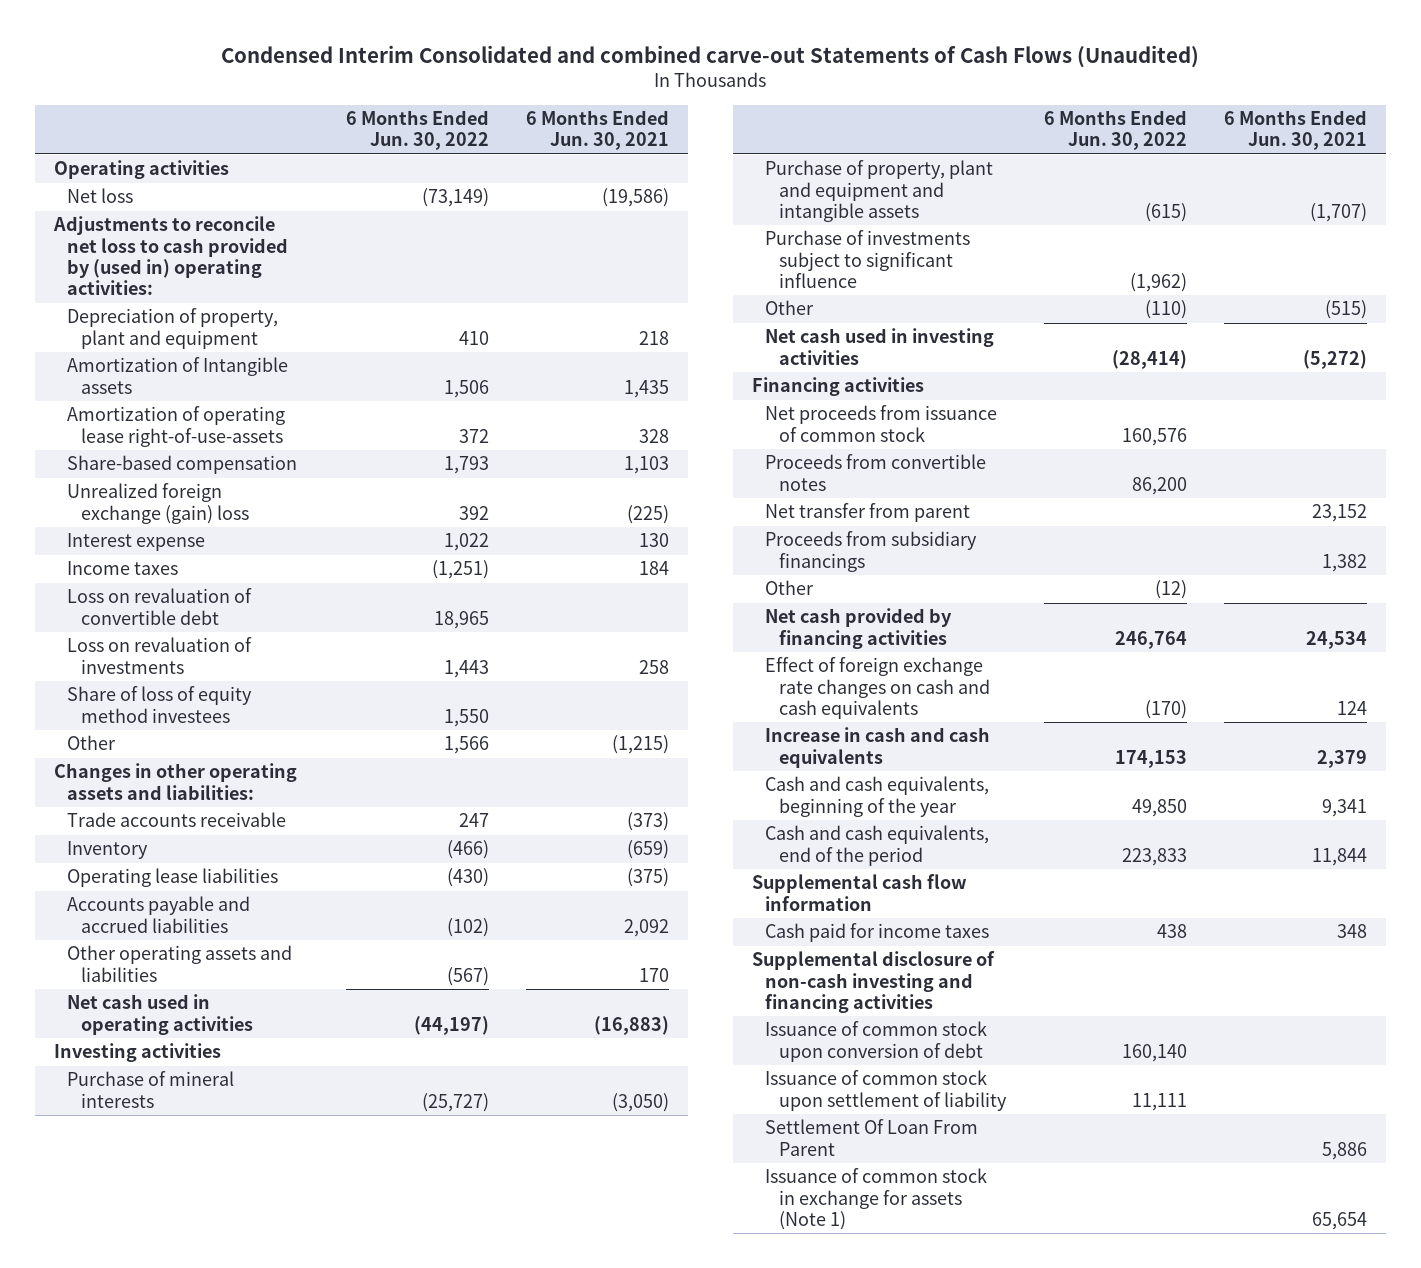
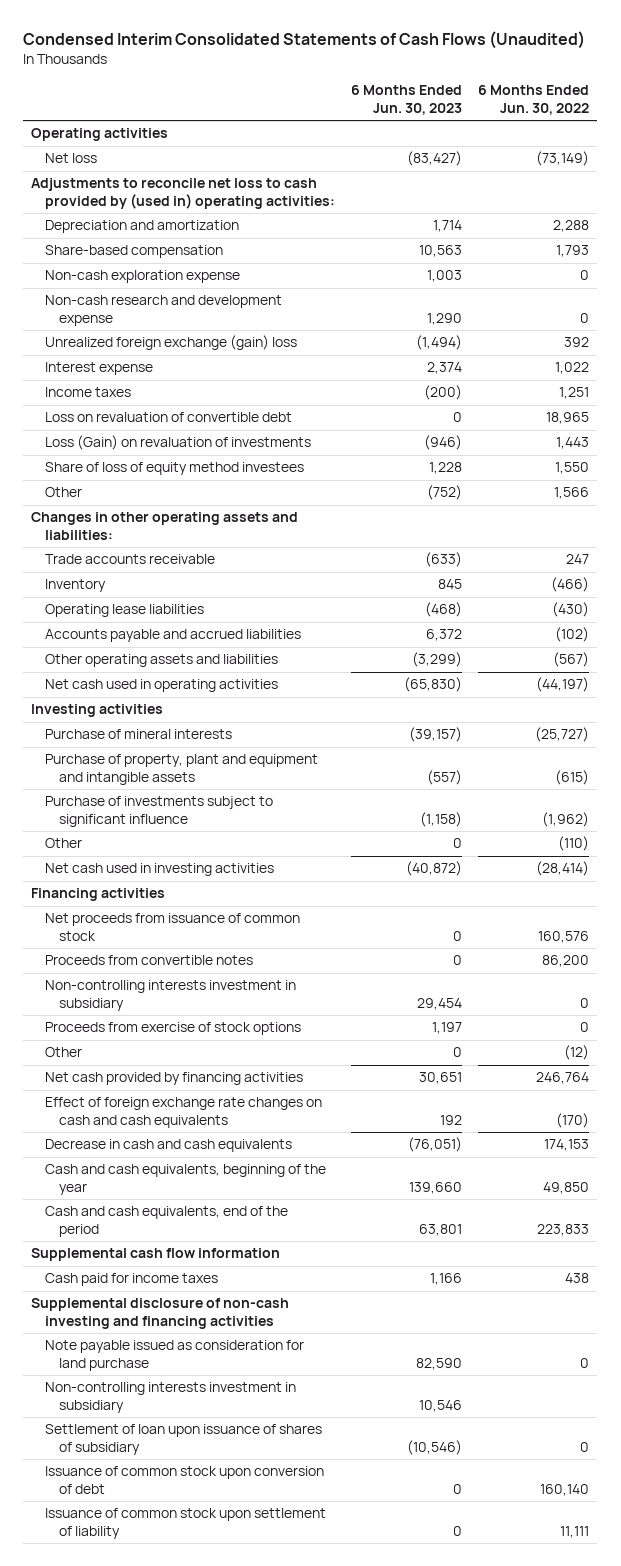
[221,44,1200,68] Condensed Interim Consolidated and combined carve-out Statements of Cash Flows (Unaudited) -> [23,31,586,50] Condensed Interim Consolidated Statements of Cash Flows (Unaudited)
[526,109,670,151] 6 Months Ended Jun. 30, 2021 -> none
none -> [351,85,463,115] 6 Months Ended Jun. 30, 2023
[67,308,279,349] Depreciation of property, plant and equipment -> none
[67,357,289,394] Amortization of Intangible assets -> none
[67,406,286,447] Amortization of operating lease right-of-use-assets -> none
none -> [45,220,240,234] Depreciation and amortization
none -> [45,270,241,284] Non-cash exploration expense
none -> [45,295,283,326] Non-cash research and development expense
[431,560,489,580] (1,251) -> [559,387,590,400] 1,251
[67,637,253,674] Loss on revaluation of investments -> [45,435,312,451] Loss (Gain) on revaluation of investments
[765,503,971,523] Net transfer from parent -> none
[765,531,978,572] Proceeds from subsidiary financings -> none
none -> [45,980,297,1011] Non-controlling interests investment in subsidiary
none -> [45,1022,302,1036] Proceeds from exercise of stock options
[765,727,991,768] Increase in cash and cash equivalents -> [45,1139,293,1153] Decrease in cash and cash equivalents
none -> [45,1340,305,1371] Note payable issued as consideration for land purchase
none -> [45,1382,297,1413] Non-controlling interests investment in subsidiary
none -> [45,1424,323,1455] Settlement of loan upon issuance of shares of subsidiary
[765,1119,979,1156] Settlement Of Loan From Parent -> none
[765,1168,988,1230] Issuance of common stock in exchange for assets (Note 1) -> none

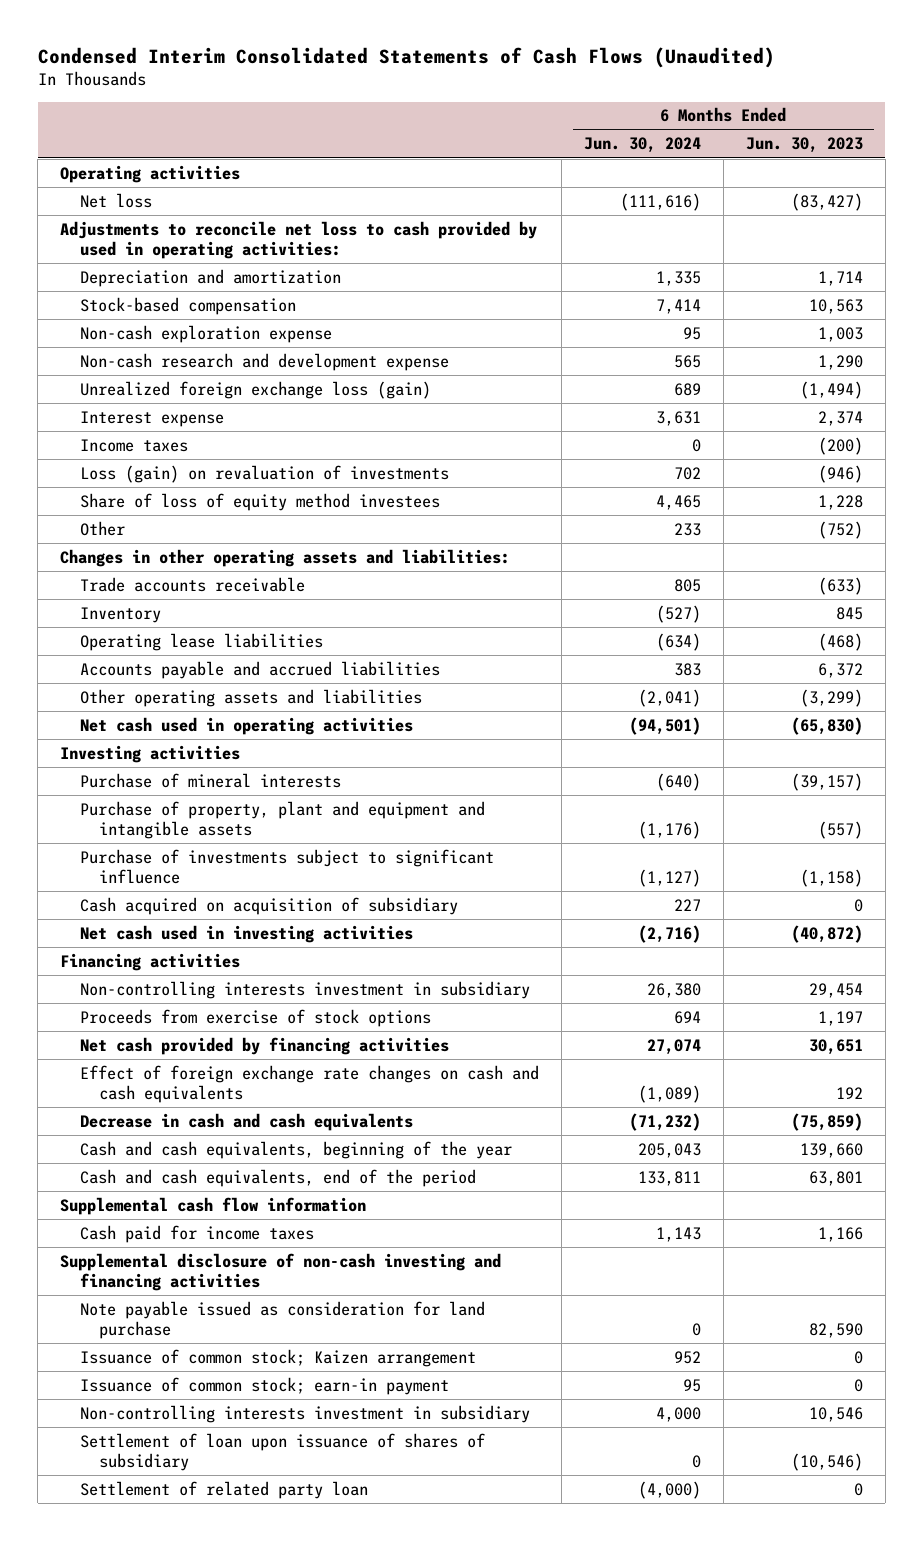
[478,85,590,115] 6 Months Ended Jun. 30, 2022 -> none
none -> [583,137,701,154] Jun. 30, 2024
[31,178,336,209] Adjustments to reconcile net loss to cash provided by (used in) operating activities: -> [60,220,538,259] Adjustments to reconcile net loss to cash provided by used in operating activities:
[45,245,224,259] Share-based compensation -> [79,296,296,315] Stock-based compensation
[45,335,298,351] Unrealized foreign exchange (gain) loss -> [79,380,431,399] Unrealized foreign exchange loss (gain)
[45,412,293,423] Loss on revaluation of convertible debt -> none
[45,435,312,451] Loss (Gain) on revaluation of investments -> [79,464,449,483] Loss (gain) on revaluation of investments
[45,838,83,849] Other -> none
none -> [79,896,458,915] Cash acquired on acquisition of subsidiary
[45,913,301,941] Net proceeds from issuance of common stock -> none
[45,955,254,966] Proceeds from convertible notes -> none
[45,1047,83,1058] Other -> none
[408,1137,463,1153] (76,051) -> [790,1112,863,1131] (75,859)
none -> [79,1348,476,1367] Issuance of common stock; Kaizen arrangement
none -> [79,1376,449,1395] Issuance of common stock; earn-in payment
[45,1466,325,1494] Issuance of common stock upon conversion of debt -> none
[45,1508,327,1539] Issuance of common stock upon settlement of liability -> none
none -> [79,1480,368,1499] Settlement of related party loan

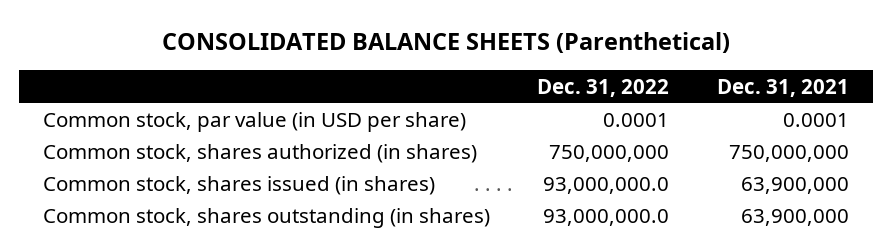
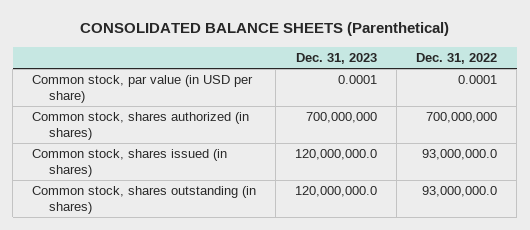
[716,78,849,97] Dec. 31, 2021 -> none
none -> [296,52,378,64] Dec. 31, 2023
[549,145,670,163] 750,000,000 -> [426,112,498,124] 700,000,000

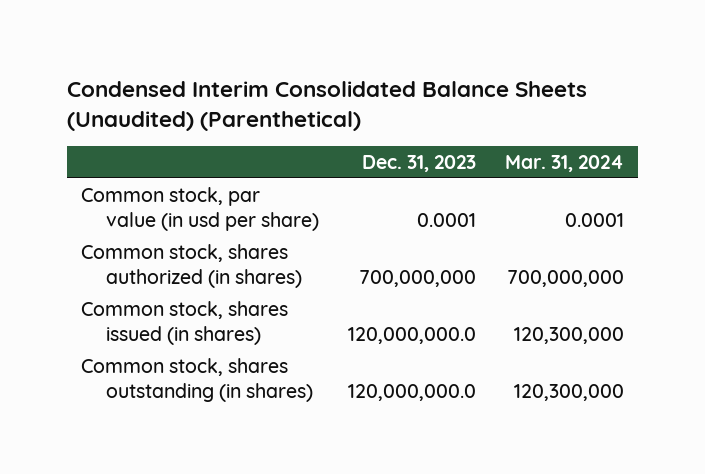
[79,22,449,37] CONSOLIDATED BALANCE SHEETS (Parenthetical) -> [66,80,587,131] Condensed Interim Consolidated Balance Sheets (Unaudited) (Parenthetical)
[416,52,498,64] Dec. 31, 2022 -> none
none -> [505,154,625,172] Mar. 31, 2024
[32,75,254,103] Common stock, par value (in USD per share) -> [81,186,320,231] Common stock, par value (in usd per share)

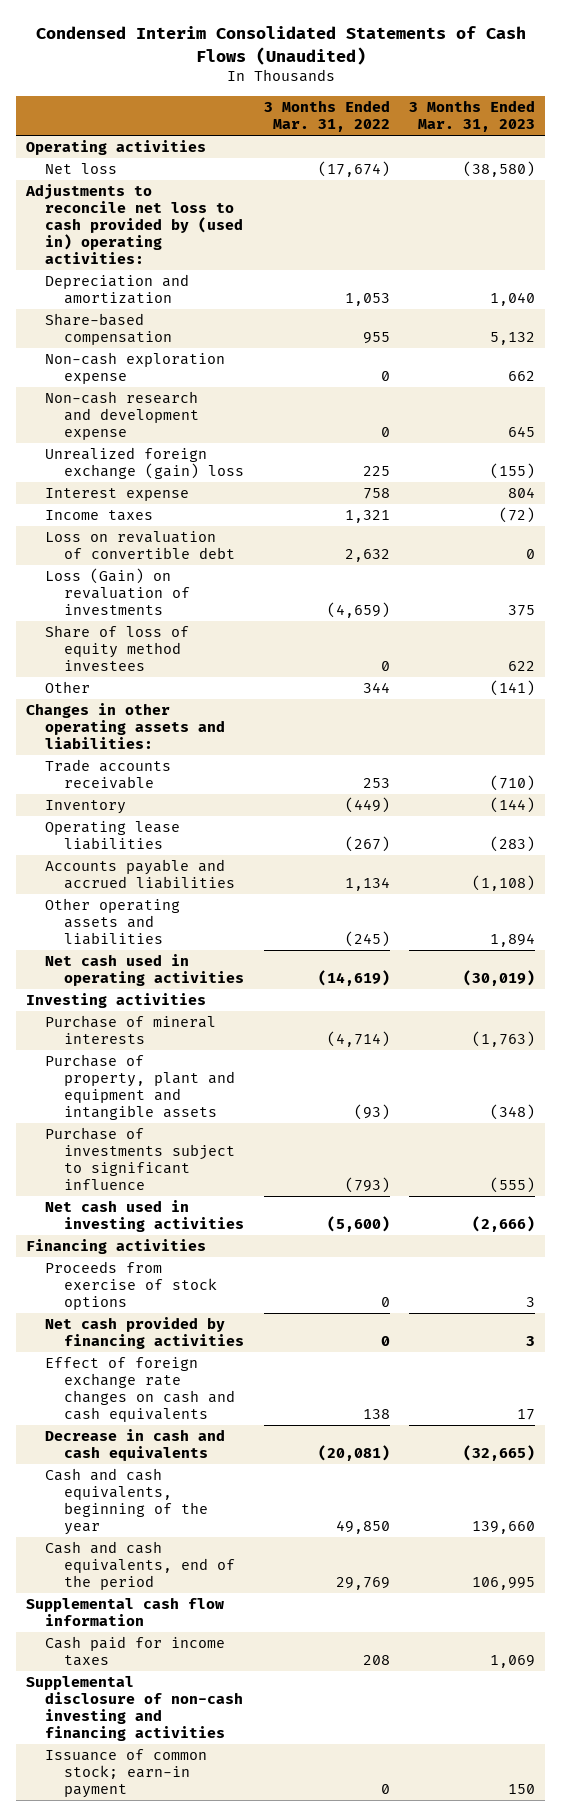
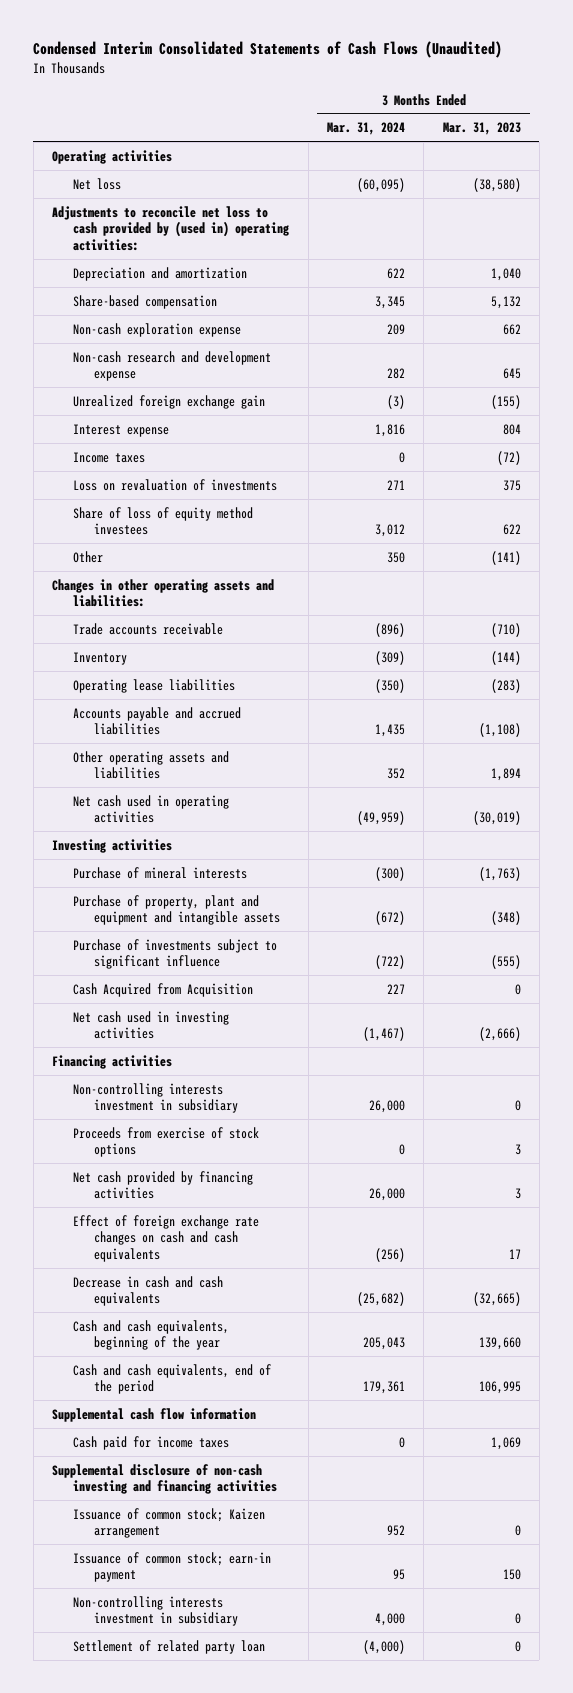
[263,99,390,132] 3 Months Ended Mar. 31, 2022 -> none
none -> [326,122,405,136] Mar. 31, 2024
[45,447,245,480] Unrealized foreign exchange (gain) loss -> [73,394,266,409] Unrealized foreign exchange gain
[45,531,236,560] Loss on revaluation of convertible debt -> none
[45,568,191,616] Loss (Gain) on revaluation of investments -> [73,478,278,491] Loss on revaluation of investments
none -> [73,982,254,997] Cash Acquired from Acquisition
none -> [73,1082,239,1114] Non-controlling interests investment in subsidiary
none -> [73,1507,266,1539] Issuance of common stock; Kaizen arrangement
none -> [73,1595,239,1627] Non-controlling interests investment in subsidiary
none -> [73,1639,266,1654] Settlement of related party loan

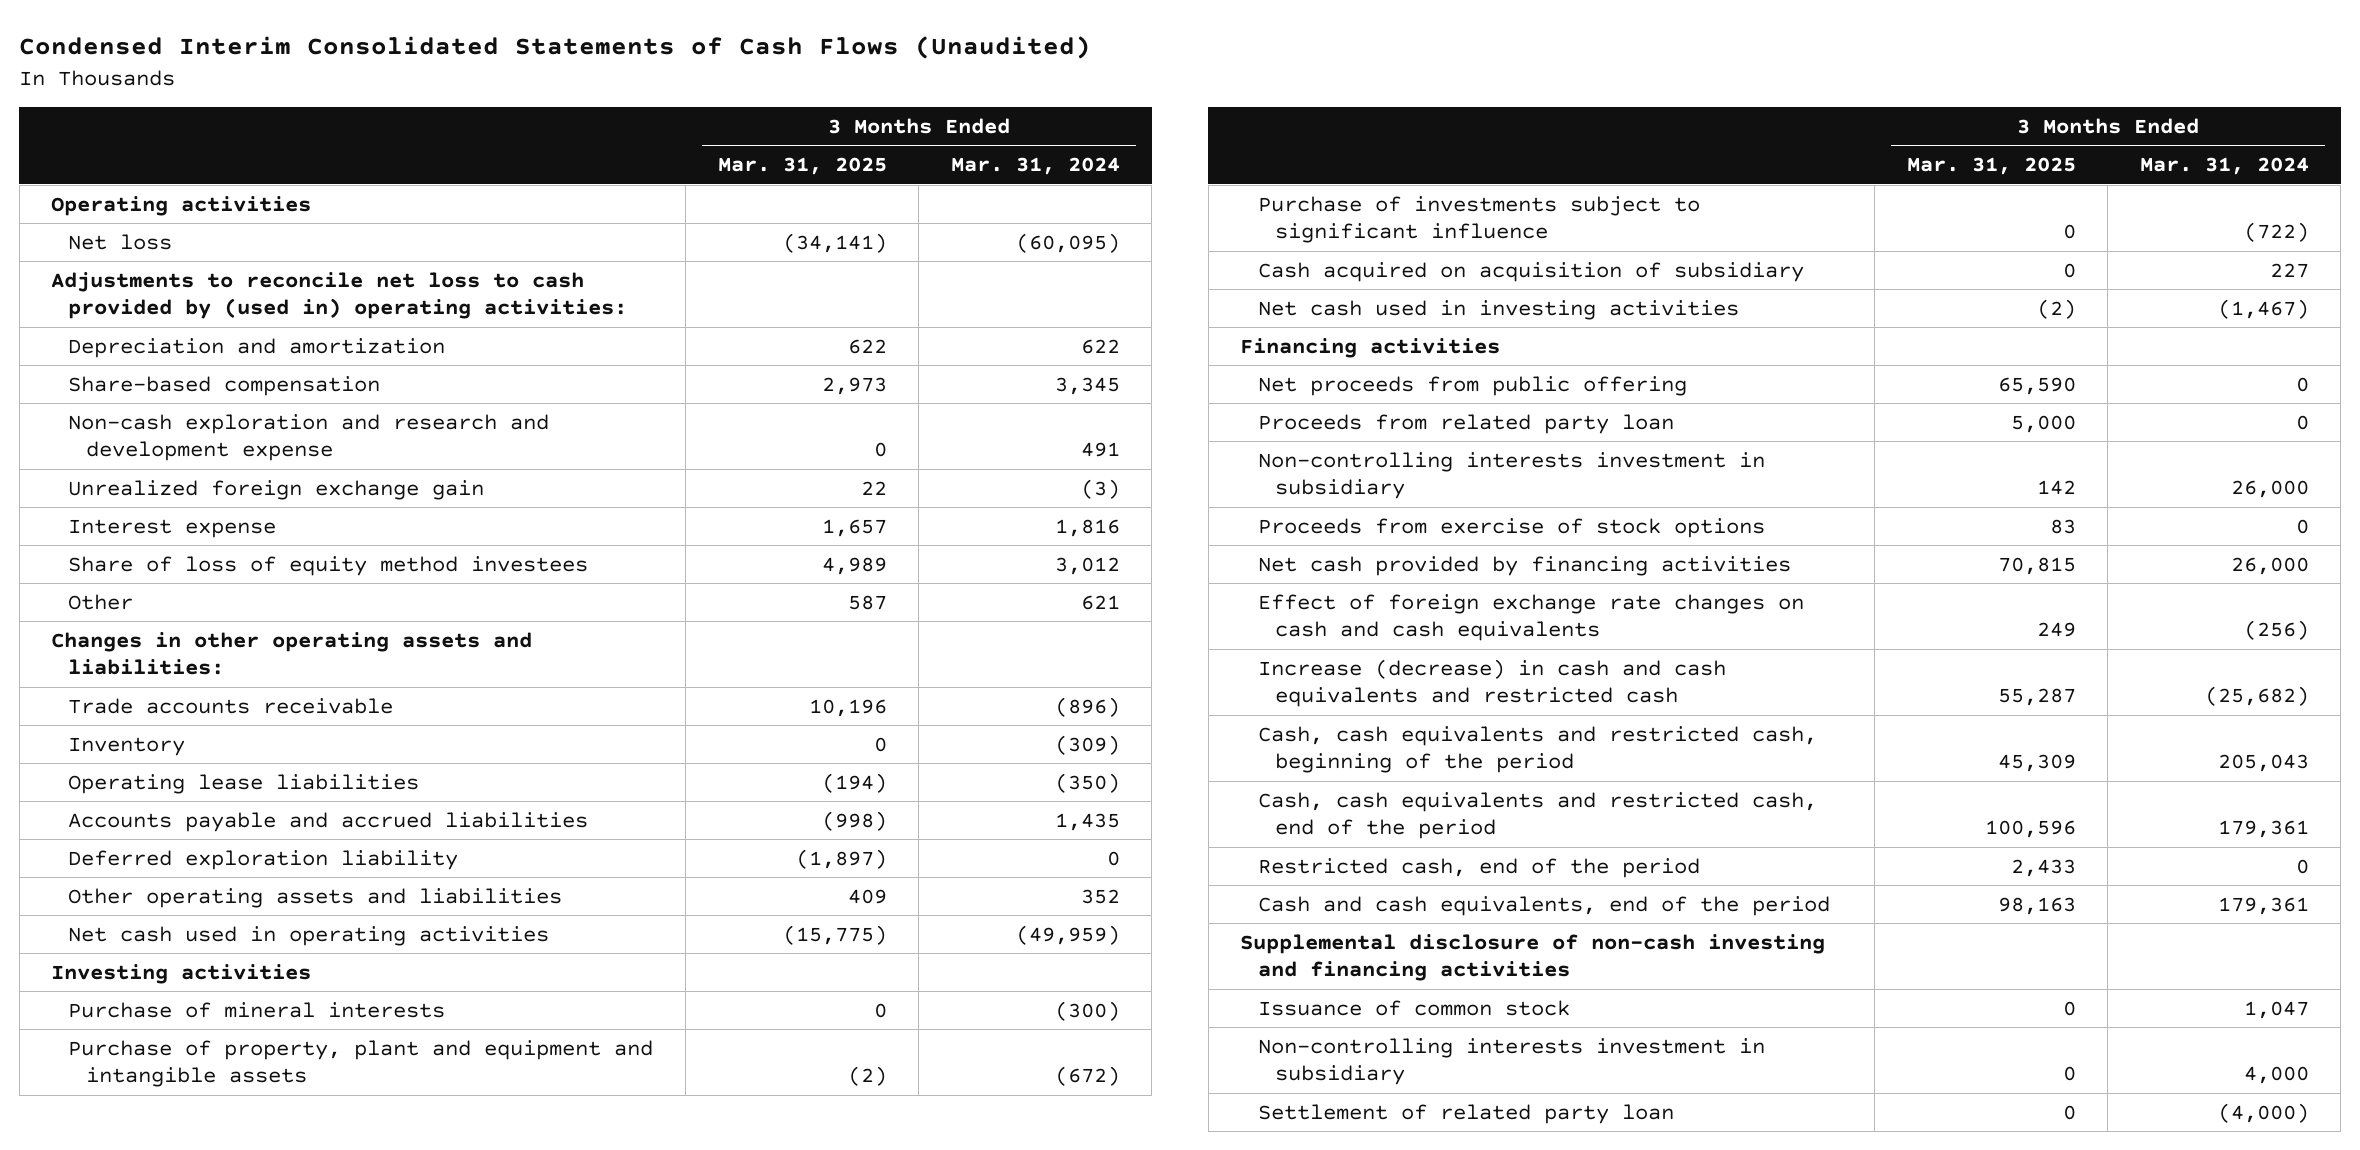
[442,122,521,136] Mar. 31, 2023 -> none
none -> [717,157,887,176] Mar. 31, 2025
[73,322,242,337] Non-cash exploration expense -> none
[73,350,272,382] Non-cash research and development expense -> [68,413,550,462] Non-cash exploration and research and development expense
[386,368,405,380] 282 -> [1080,442,1120,458] 491
[73,451,146,463] Income taxes -> none
[73,478,278,491] Loss on revaluation of investments -> none
[386,551,405,563] 350 -> [1080,594,1120,610] 621
none -> [68,849,459,870] Deferred exploration liability
[73,982,254,997] Cash Acquired from Acquisition -> [1257,261,1804,282] Cash acquired on acquisition of subsidiary
none -> [1257,375,1687,396] Net proceeds from public offering
none -> [1257,413,1674,434] Proceeds from related party loan
[73,1275,224,1307] Decrease in cash and cash equivalents -> [1257,658,1726,708] Increase (decrease) in cash and cash equivalents and restricted cash
[73,1319,230,1351] Cash and cash equivalents, beginning of the year -> [1257,725,1817,774] Cash, cash equivalents and restricted cash, beginning of the period
none -> [1257,791,1817,840] Cash, cash equivalents and restricted cash, end of the period
none -> [1257,857,1700,878] Restricted cash, end of the period
[52,1407,257,1422] Supplemental cash flow information -> none
[73,1435,230,1450] Cash paid for income taxes -> none
[73,1551,272,1583] Issuance of common stock; earn-in payment -> none
[73,1507,266,1539] Issuance of common stock; Kaizen arrangement -> [1257,999,1570,1016] Issuance of common stock
[386,1525,405,1537] 952 -> [2243,1000,2309,1019] 1,047

